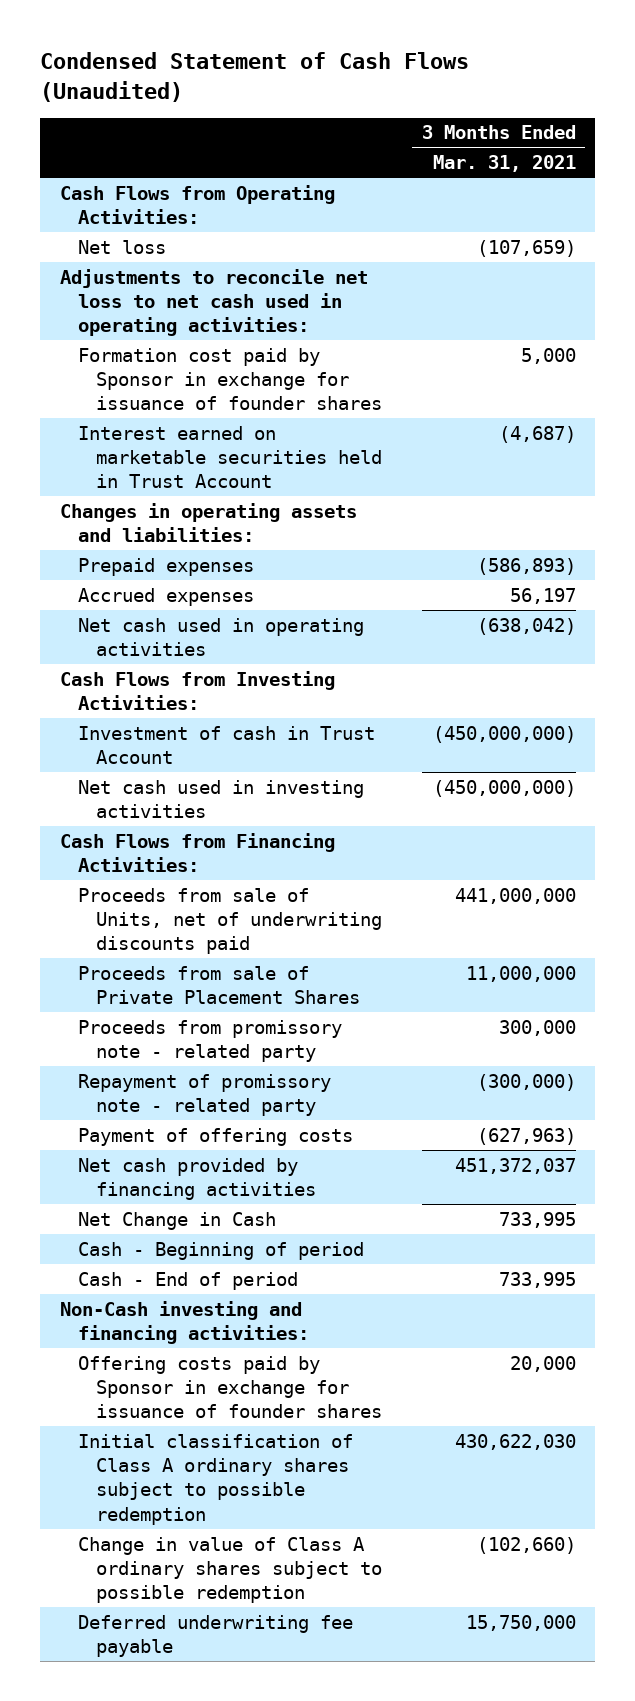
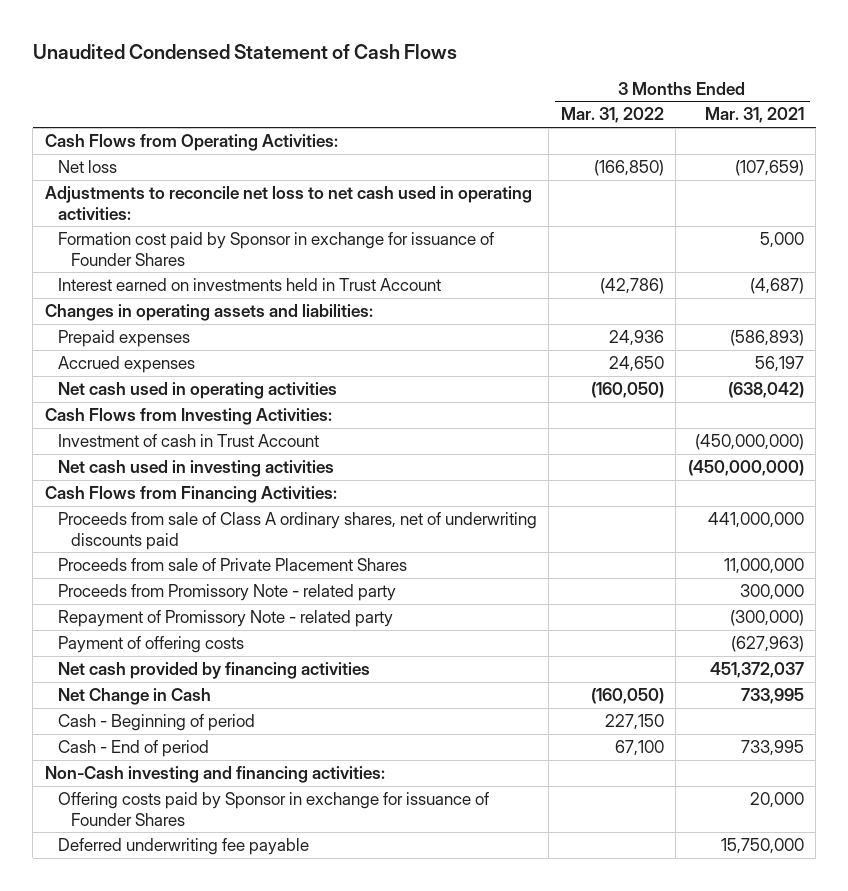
[40,52,470,102] Condensed Statement of Cash Flows (Unaudited) -> [32,43,457,59] Unaudited Condensed Statement of Cash Flows
none -> [560,107,664,124] Mar. 31, 2022
[78,347,383,411] Formation cost paid by Sponsor in exchange for issuance of founder shares -> [57,231,494,266] Formation cost paid by Sponsor in exchange for issuance of Founder Shares
[78,425,383,489] Interest earned on marketable securities held in Trust Account -> [57,277,441,291] Interest earned on investments held in Trust Account
[78,887,383,955] Proceeds from sale of Units, net of underwriting discounts paid -> [57,511,537,550] Proceeds from sale of Class A ordinary shares, net of underwriting discounts paid
[78,1019,343,1063] Proceeds from promissory note - related party -> [57,583,396,601] Proceeds from Promissory Note - related party
[78,1073,332,1117] Repayment of promissory note - related party -> [57,609,393,627] Repayment of Promissory Note - related party
[78,1433,354,1525] Initial classification of Class A ordinary shares subject to possible redemption -> none
[78,1536,383,1604] Change in value of Class A ordinary shares subject to possible redemption -> none
[78,1355,383,1419] Offering costs paid by Sponsor in exchange for issuance of founder shares -> [57,791,489,826] Offering costs paid by Sponsor in exchange for issuance of Founder Shares

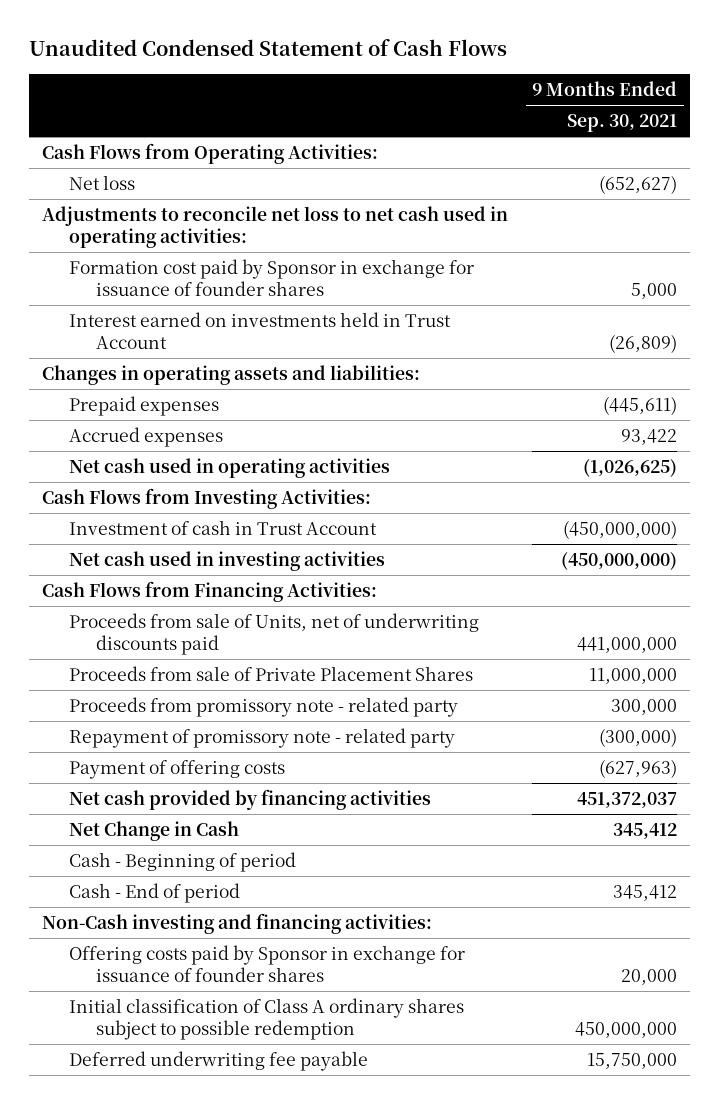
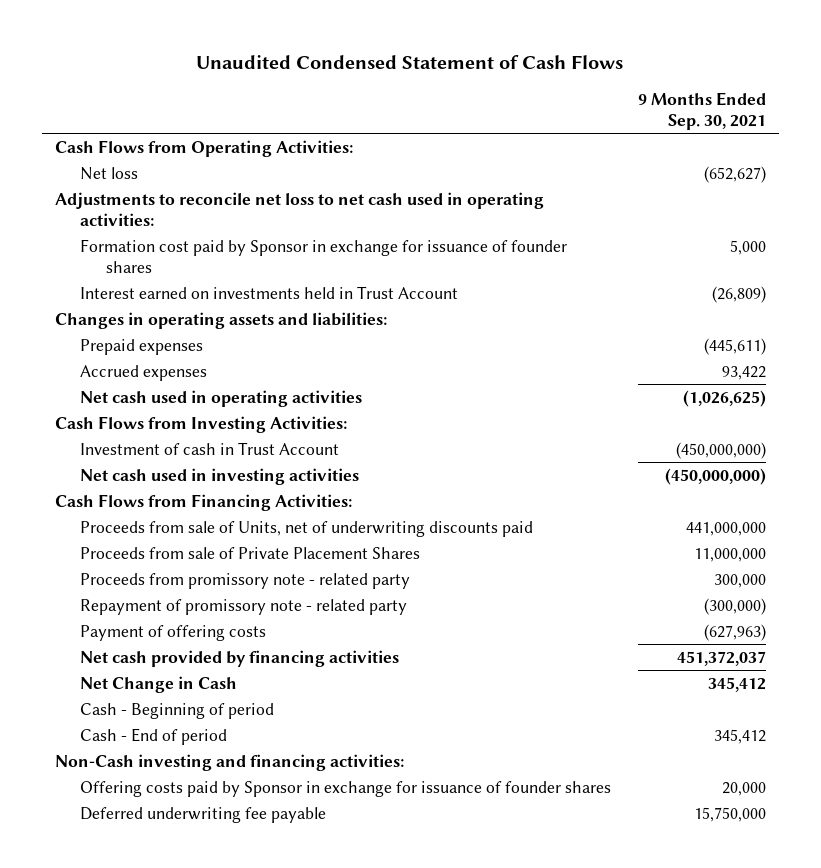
[69,997,465,1040] Initial classification of Class A ordinary shares subject to possible redemption -> none

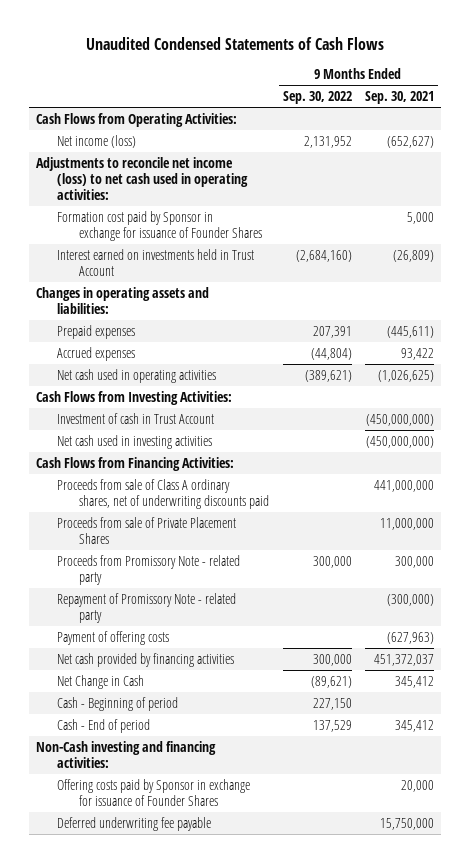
[196,54,624,69] Unaudited Condensed Statement of Cash Flows -> [85,36,384,50] Unaudited Condensed Statements of Cash Flows
none -> [282,91,352,105] Sep. 30, 2022
[80,166,139,180] Net loss -> [57,134,137,148] Net income (loss)
[54,191,544,226] Adjustments to reconcile net loss to net cash used in operating activities: -> [35,156,249,201] Adjustments to reconcile net income (loss) to net cash used in operating activities:
[80,238,568,273] Formation cost paid by Sponsor in exchange for issuance of founder shares -> [57,210,262,241] Formation cost paid by Sponsor in exchange for issuance of Founder Shares
[80,520,534,537] Proceeds from sale of Units, net of underwriting discounts paid -> [57,478,269,509] Proceeds from sale of Class A ordinary shares, net of underwriting discounts paid
[80,572,411,589] Proceeds from promissory note - related party -> [57,554,241,585] Proceeds from Promissory Note - related party
[80,598,408,615] Repayment of promissory note - related party -> [57,592,237,623] Repayment of Promissory Note - related party
[80,780,612,797] Offering costs paid by Sponsor in exchange for issuance of founder shares -> [57,778,251,806] Offering costs paid by Sponsor in exchange for issuance of Founder Shares

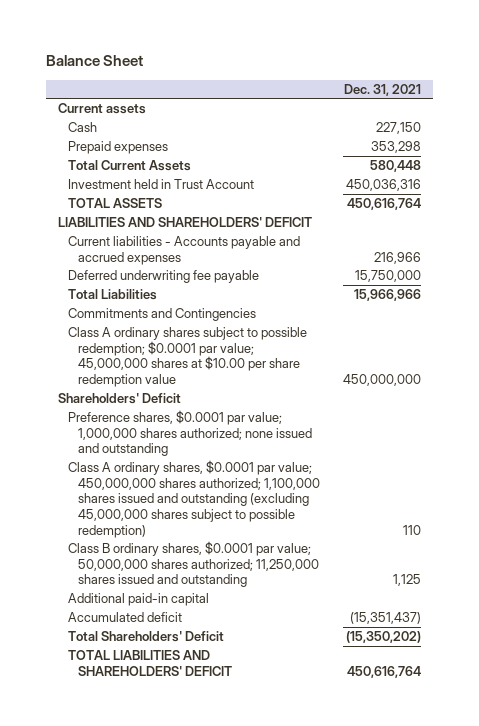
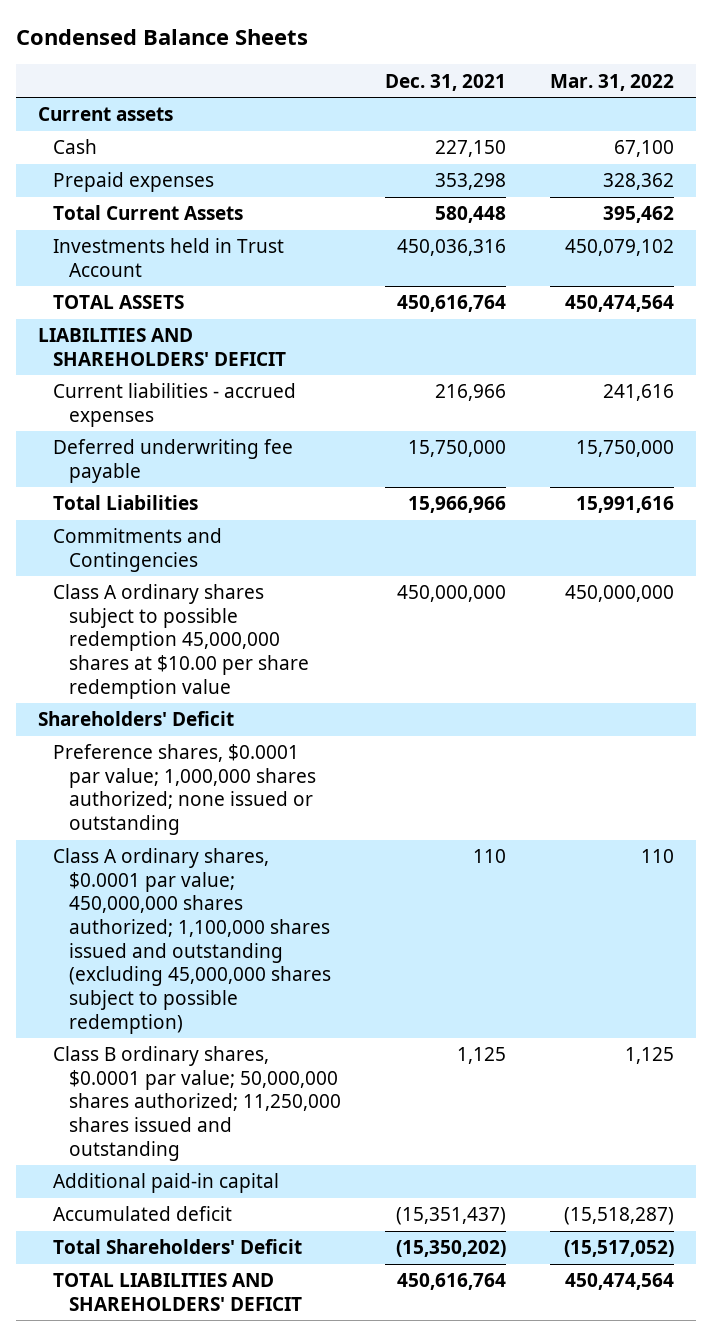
[45,55,143,67] Balance Sheet -> [15,29,308,46] Condensed Balance Sheets
none -> [550,73,675,91] Mar. 31, 2022
[67,179,254,190] Investment held in Trust Account -> [53,238,285,277] Investments held in Trust Account
[67,236,300,265] Current liabilities - Accounts payable and accrued expenses -> [53,383,297,427] Current liabilities - accrued expenses
[67,327,307,387] Class A ordinary shares subject to possible redemption; $0.0001 par value; 45,000,000 shares at $10.00 per share redemption value -> [53,584,309,699] Class A ordinary shares subject to possible redemption 45,000,000 shares at $10.00 per share redemption value
[67,410,312,457] Preference shares, $0.0001 par value; 1,000,000 shares authorized; none issued and outstanding -> [53,744,316,836] Preference shares, $0.0001 par value; 1,000,000 shares authorized; none issued or outstanding

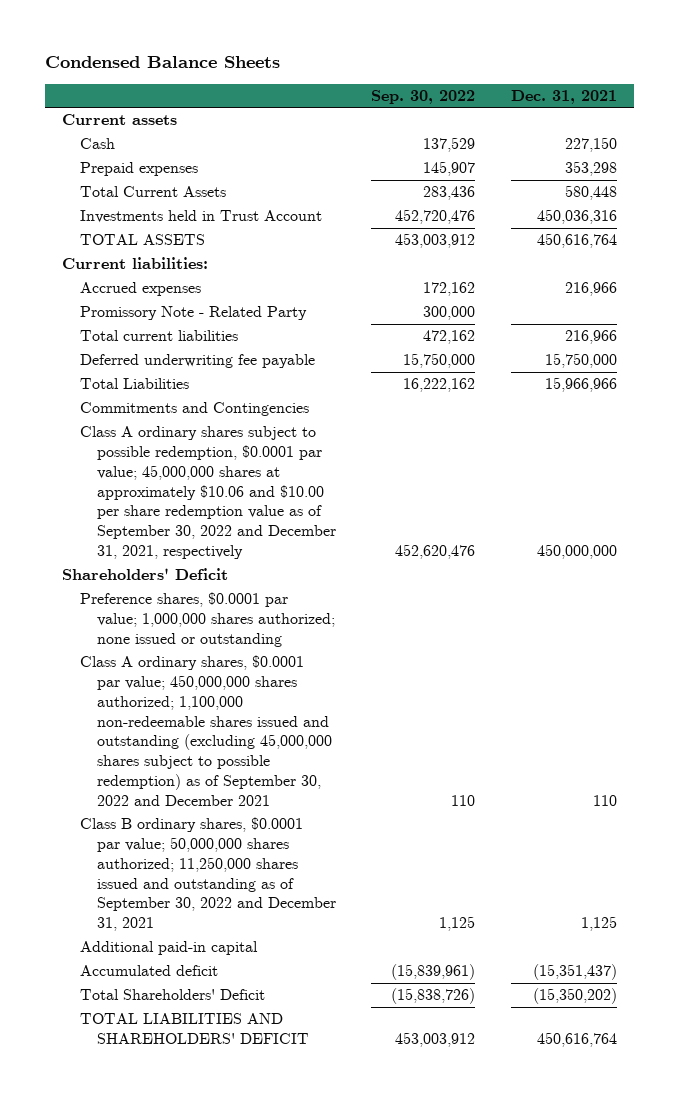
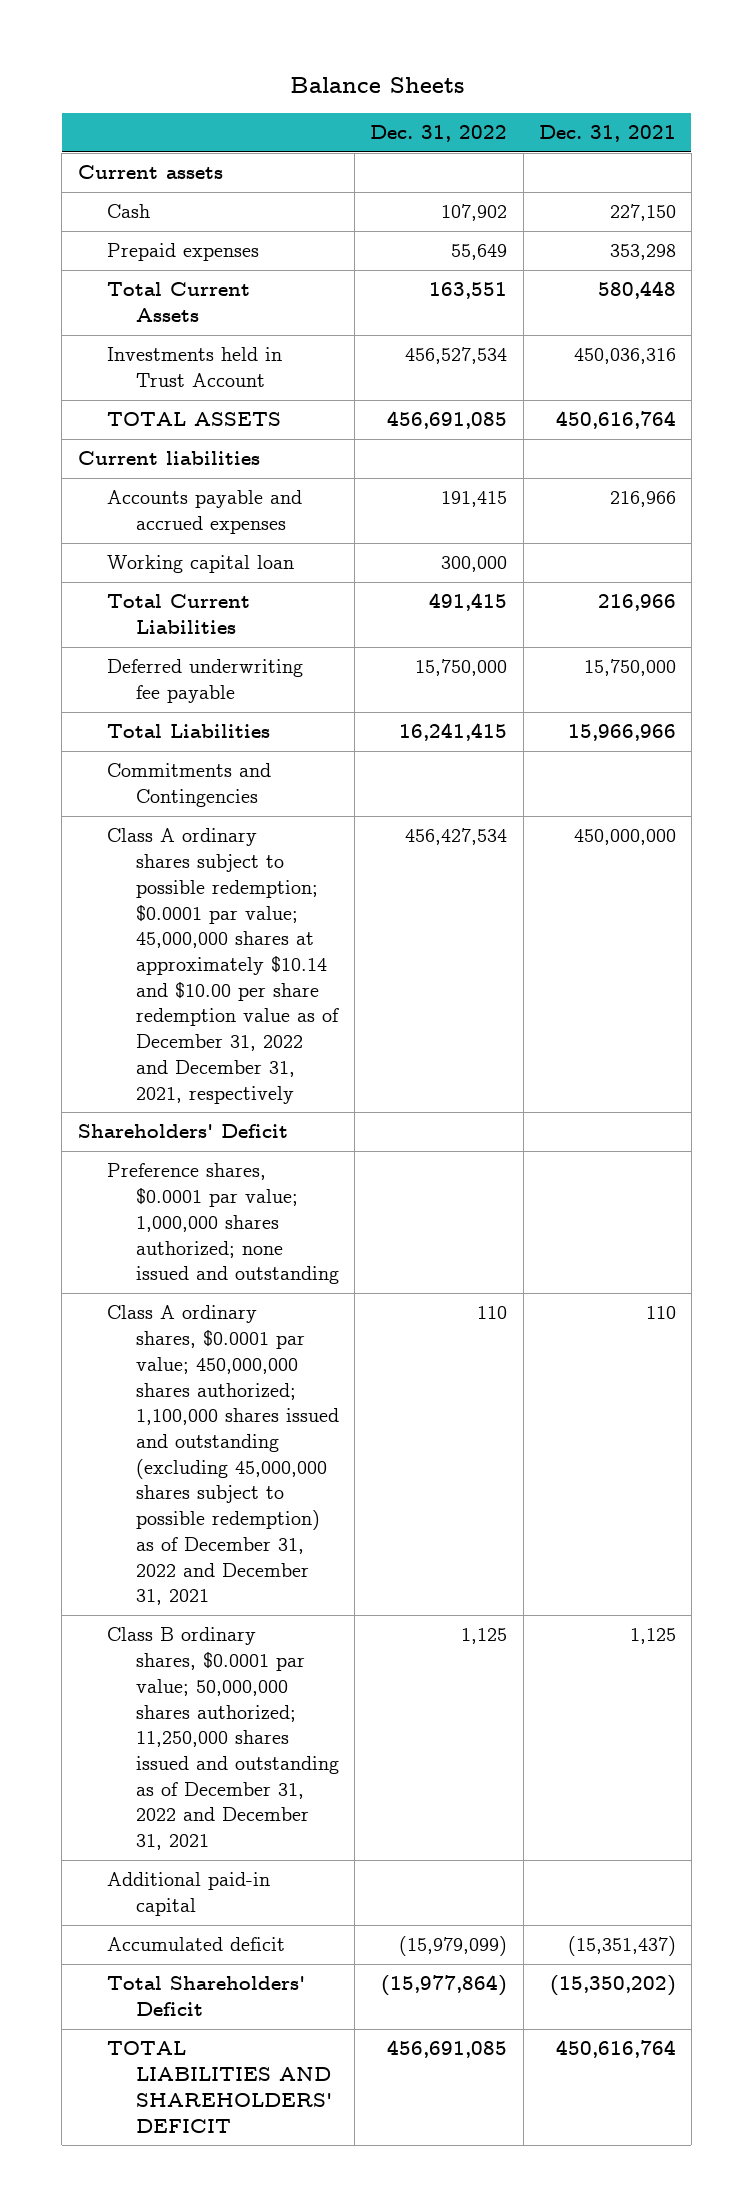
[44,56,280,69] Condensed Balance Sheets -> [289,76,464,93] Balance Sheets
[371,89,476,104] Sep. 30, 2022 -> none
none -> [370,125,508,143] Dec. 31, 2022
[79,306,307,321] Promissory Note - Related Party -> none
[62,257,209,270] Current liabilities: -> [77,451,260,466] Current liabilities
[79,282,201,297] Accrued expenses -> [106,490,302,535] Accounts payable and accrued expenses
none -> [106,555,294,574] Working capital loan
[79,330,238,342] Total current liabilities -> [106,594,250,635] Total Current Liabilities
[79,426,336,560] Class A ordinary shares subject to possible redemption, $0.0001 par value; 45,000,000 shares at approximately $10.06 and $10.00 per share redemption value as of September 30, 2022 and December 31, 2021, respectively -> [106,828,340,1104] Class A ordinary shares subject to possible redemption; $0.0001 par value; 45,000,000 shares at approximately $10.14 and $10.00 per share redemption value as of December 31, 2022 and December 31, 2021, respectively
[79,592,335,647] Preference shares, $0.0001 par value; 1,000,000 shares authorized; none issued or outstanding -> [106,1163,340,1285] Preference shares, $0.0001 par value; 1,000,000 shares authorized; none issued and outstanding
[79,655,332,806] Class A ordinary shares, $0.0001 par value; 450,000,000 shares authorized; 1,100,000 non-redeemable shares issued and outstanding (excluding 45,000,000 shares subject to possible redemption) as of September 30, 2022 and December 2021 -> [106,1305,340,1606] Class A ordinary shares, $0.0001 par value; 450,000,000 shares authorized; 1,100,000 shares issued and outstanding (excluding 45,000,000 shares subject to possible redemption) as of December 31, 2022 and December 31, 2021
[79,817,336,932] Class B ordinary shares, $0.0001 par value; 50,000,000 shares authorized; 11,250,000 shares issued and outstanding as of September 30, 2022 and December 31, 2021 -> [106,1627,340,1851] Class B ordinary shares, $0.0001 par value; 50,000,000 shares authorized; 11,250,000 shares issued and outstanding as of December 31, 2022 and December 31, 2021

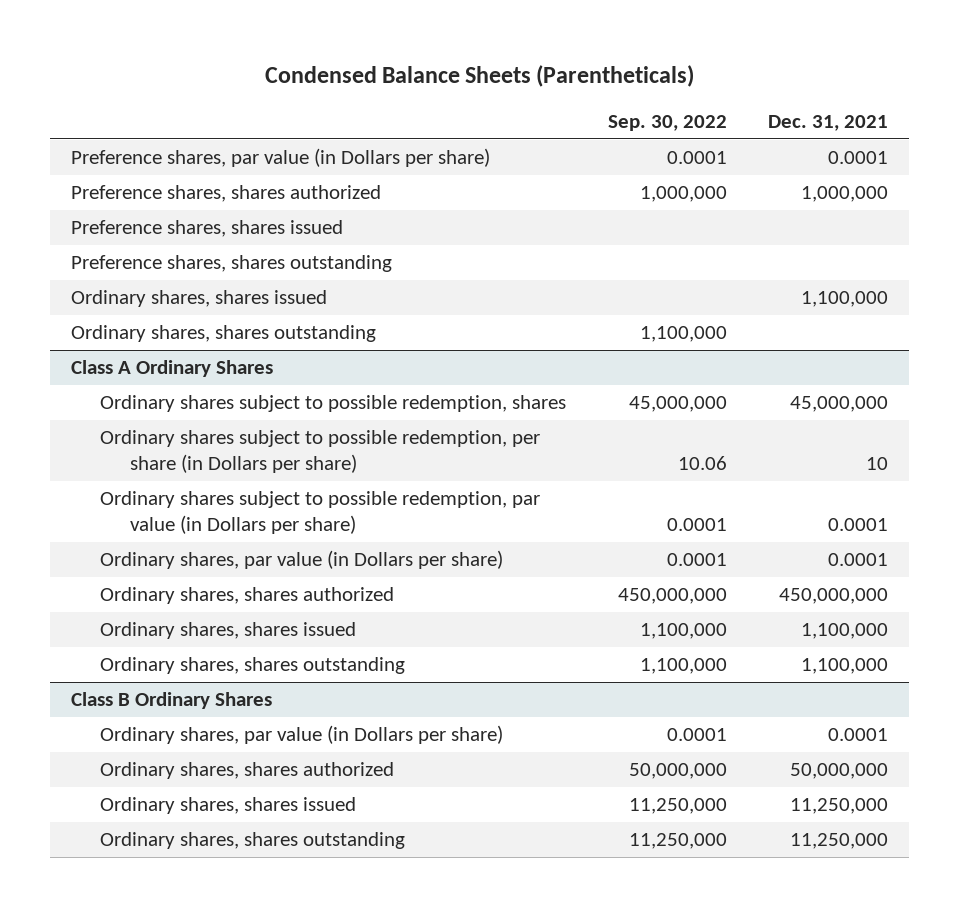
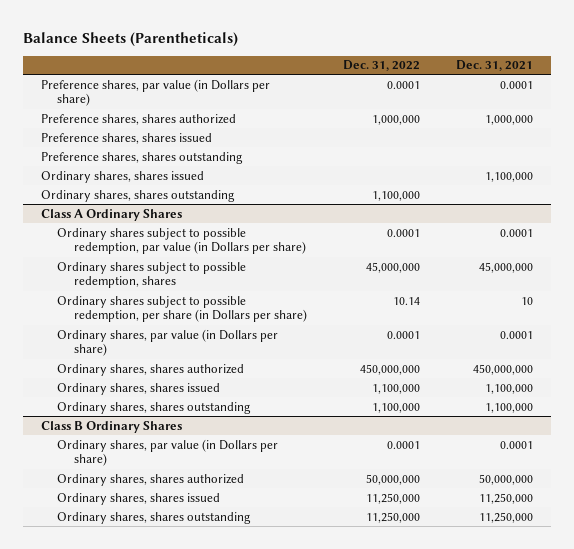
[264,64,694,87] Condensed Balance Sheets (Parentheticals) -> [22,31,238,47] Balance Sheets (Parentheticals)
[607,115,727,132] Sep. 30, 2022 -> none
none -> [343,60,421,72] Dec. 31, 2022
[100,491,541,535] Ordinary shares subject to possible redemption, par value (in Dollars per share) -> [57,227,306,255] Ordinary shares subject to possible redemption, par value (in Dollars per share)

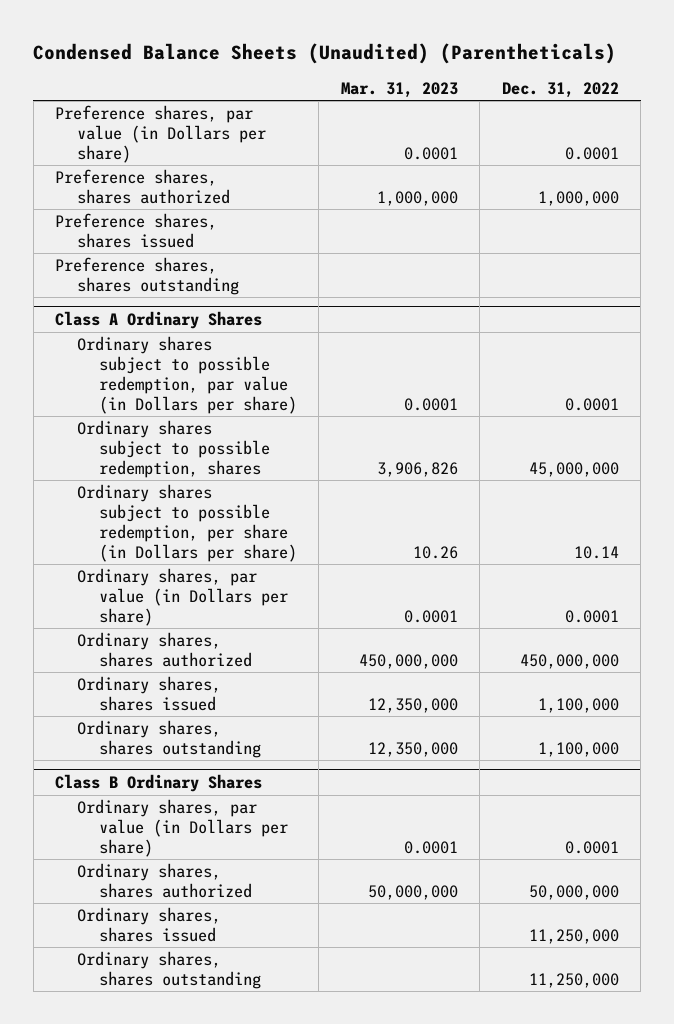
[22,31,238,47] Balance Sheets (Parentheticals) -> [33,42,617,64] Condensed Balance Sheets (Unaudited) (Parentheticals)
[456,60,534,72] Dec. 31, 2021 -> none
none -> [340,81,458,98] Mar. 31, 2023
[40,170,204,183] Ordinary shares, shares issued -> none
[40,189,235,202] Ordinary shares, shares outstanding -> none

